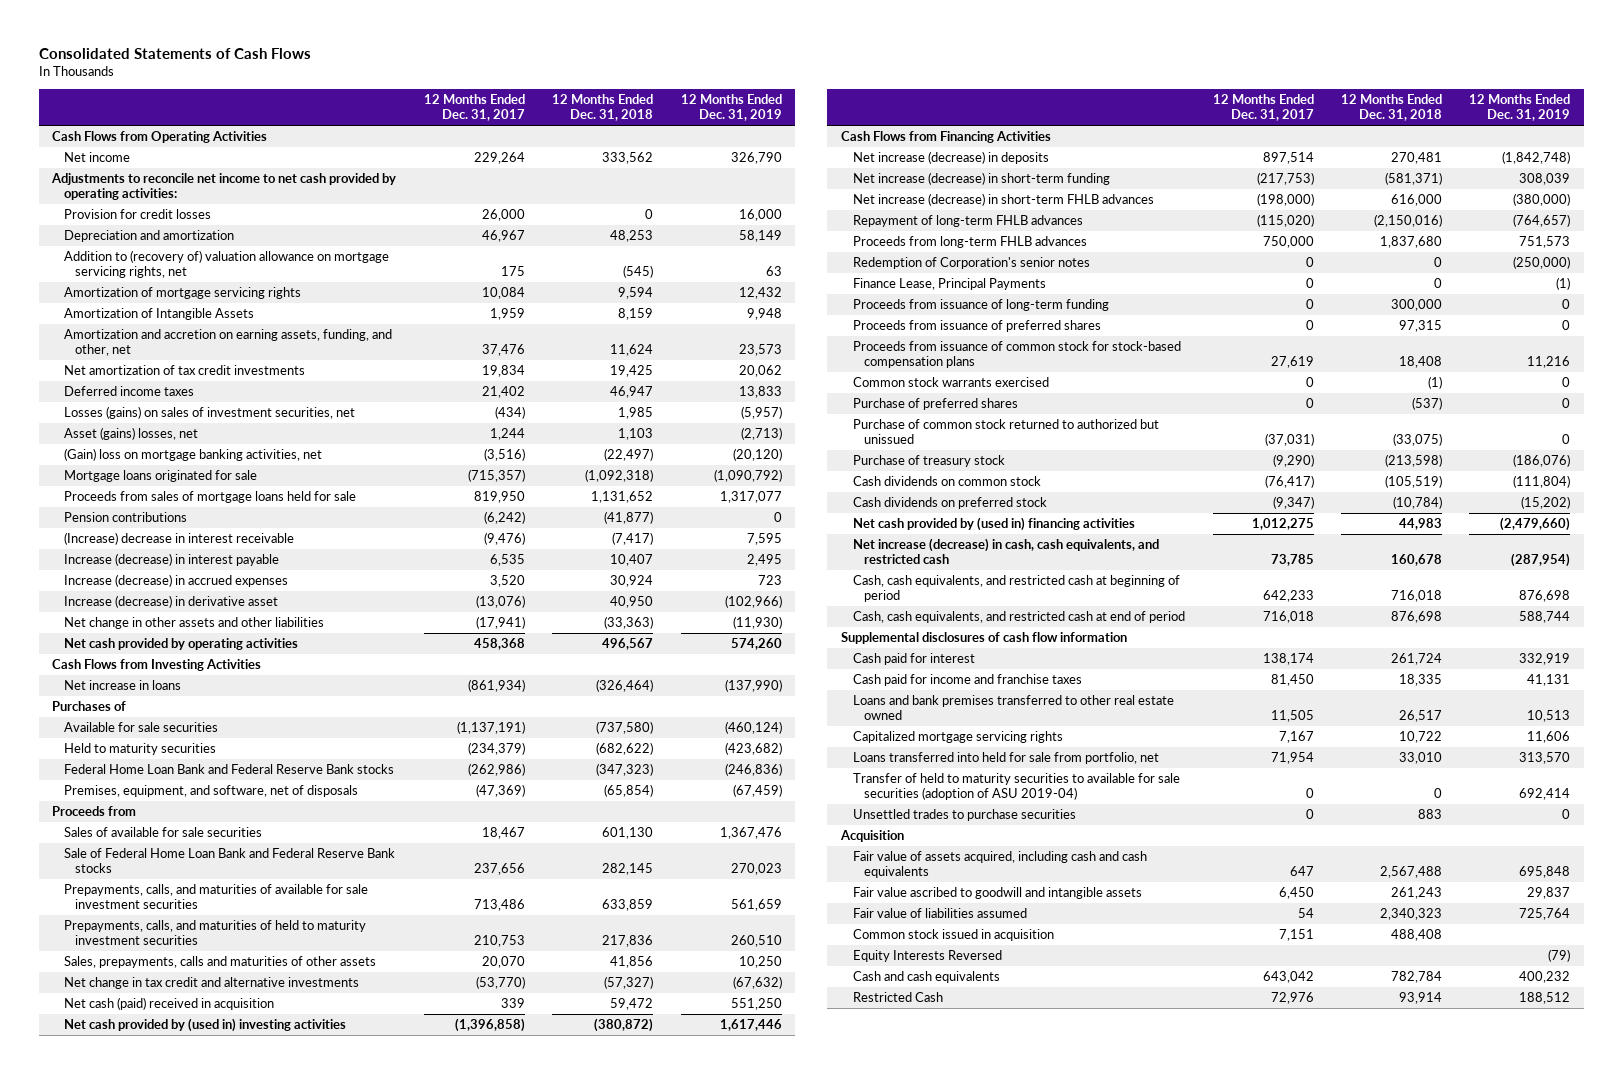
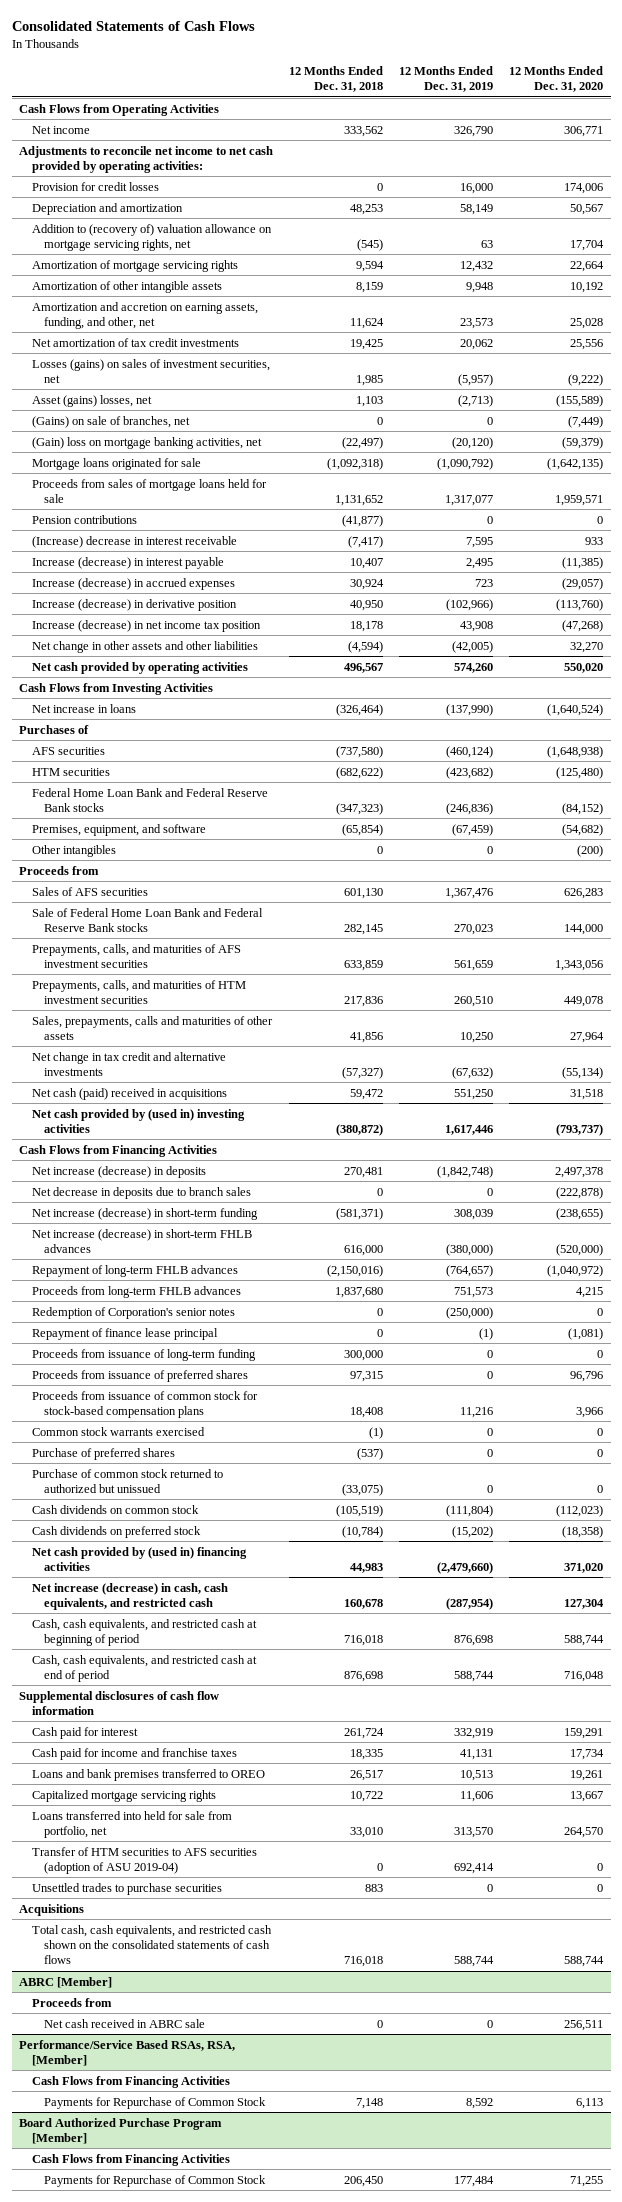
[423,94,525,122] 12 Months Ended Dec. 31, 2017 -> none
none -> [508,65,603,92] 12 Months Ended Dec. 31, 2020
[63,308,254,321] Amortization of Intangible Assets -> [31,280,222,293] Amortization of other intangible assets
[63,386,194,397] Deferred income taxes -> none
none -> [31,415,190,428] (Gains) on sale of branches, net
[63,595,278,609] Increase (decrease) in derivative asset -> [31,598,237,611] Increase (decrease) in derivative position
none -> [31,619,261,632] Increase (decrease) in net income tax position
[604,616,654,630] (33,363) -> [348,640,384,653] (4,594)
[732,616,782,630] (11,930) -> [452,640,494,653] (42,005)
[63,722,218,733] Available for sale securities -> [31,746,105,755] AFS securities
[63,743,216,756] Held to maturity securities -> [31,767,110,776] HTM securities
[63,785,358,798] Premises, equipment, and software, net of disposals -> [31,823,206,836] Premises, equipment, and software
none -> [31,844,116,857] Other intangibles
[63,827,262,838] Sales of available for sale securities -> [31,886,148,896] Sales of AFS securities
[63,884,368,910] Prepayments, calls, and maturities of available for sale investment securities -> [31,943,241,968] Prepayments, calls, and maturities of AFS investment securities
[63,920,366,946] Prepayments, calls, and maturities of held to maturity investment securities -> [31,979,246,1004] Prepayments, calls, and maturities of HTM investment securities
[63,997,274,1011] Net cash (paid) received in acquisition -> [31,1087,227,1100] Net cash (paid) received in acquisitions
none -> [31,1186,251,1199] Net decrease in deposits due to branch sales
[852,278,1046,291] Finance Lease, Principal Payments -> [31,1327,218,1340] Repayment of finance lease principal
[852,455,1005,468] Purchase of treasury stock -> none
[852,695,1174,721] Loans and bank premises transferred to other real estate owned -> [31,1768,265,1781] Loans and bank premises transferred to OREO
[852,773,1180,801] Transfer of held to maturity securities to available for sale securities (adoption of ASU 2019-04) -> [31,1846,257,1874] Transfer of HTM securities to AFS securities (adoption of ASU 2019-04)
[852,851,1147,879] Fair value of assets acquired, including cash and cash equivalents -> none
[852,887,1142,900] Fair value ascribed to goodwill and intangible assets -> none
[852,908,1027,919] Fair value of liabilities assumed -> none
[852,929,1054,942] Common stock issued in acquisition -> none
[852,950,1002,963] Equity Interests Reversed -> none
[852,971,1000,984] Cash and cash equivalents -> none
[852,992,943,1003] Restricted Cash -> none
[840,830,905,843] Acquisition -> [19,1903,85,1916] Acquisitions
none -> [31,1924,272,1964] Total cash, cash equivalents, and restricted cash shown on the consolidated statements of cash flows
none -> [19,1976,113,1988] ABRC [Member]
none -> [31,1997,112,2007] Proceeds from
none -> [44,2018,206,2028] Net cash received in ABRC sale
none -> [19,2039,236,2066] Performance/Service Based RSAs, RSA, [Member]
none -> [31,2075,230,2088] Cash Flows from Financing Activities
none -> [44,2096,267,2109] Payments for Repurchase of Common Stock
none -> [19,2117,223,2144] Board Authorized Purchase Program [Member]
none -> [31,2153,230,2166] Cash Flows from Financing Activities
none -> [44,2174,267,2187] Payments for Repurchase of Common Stock

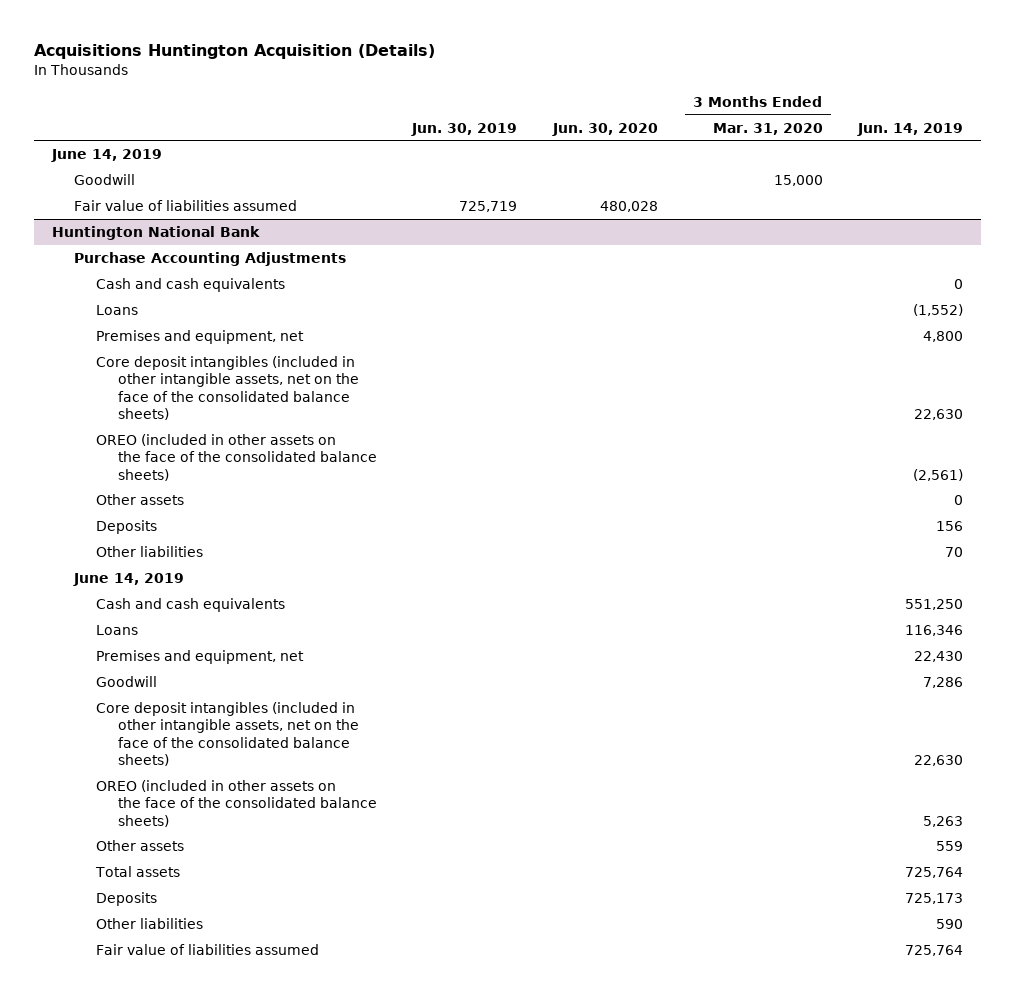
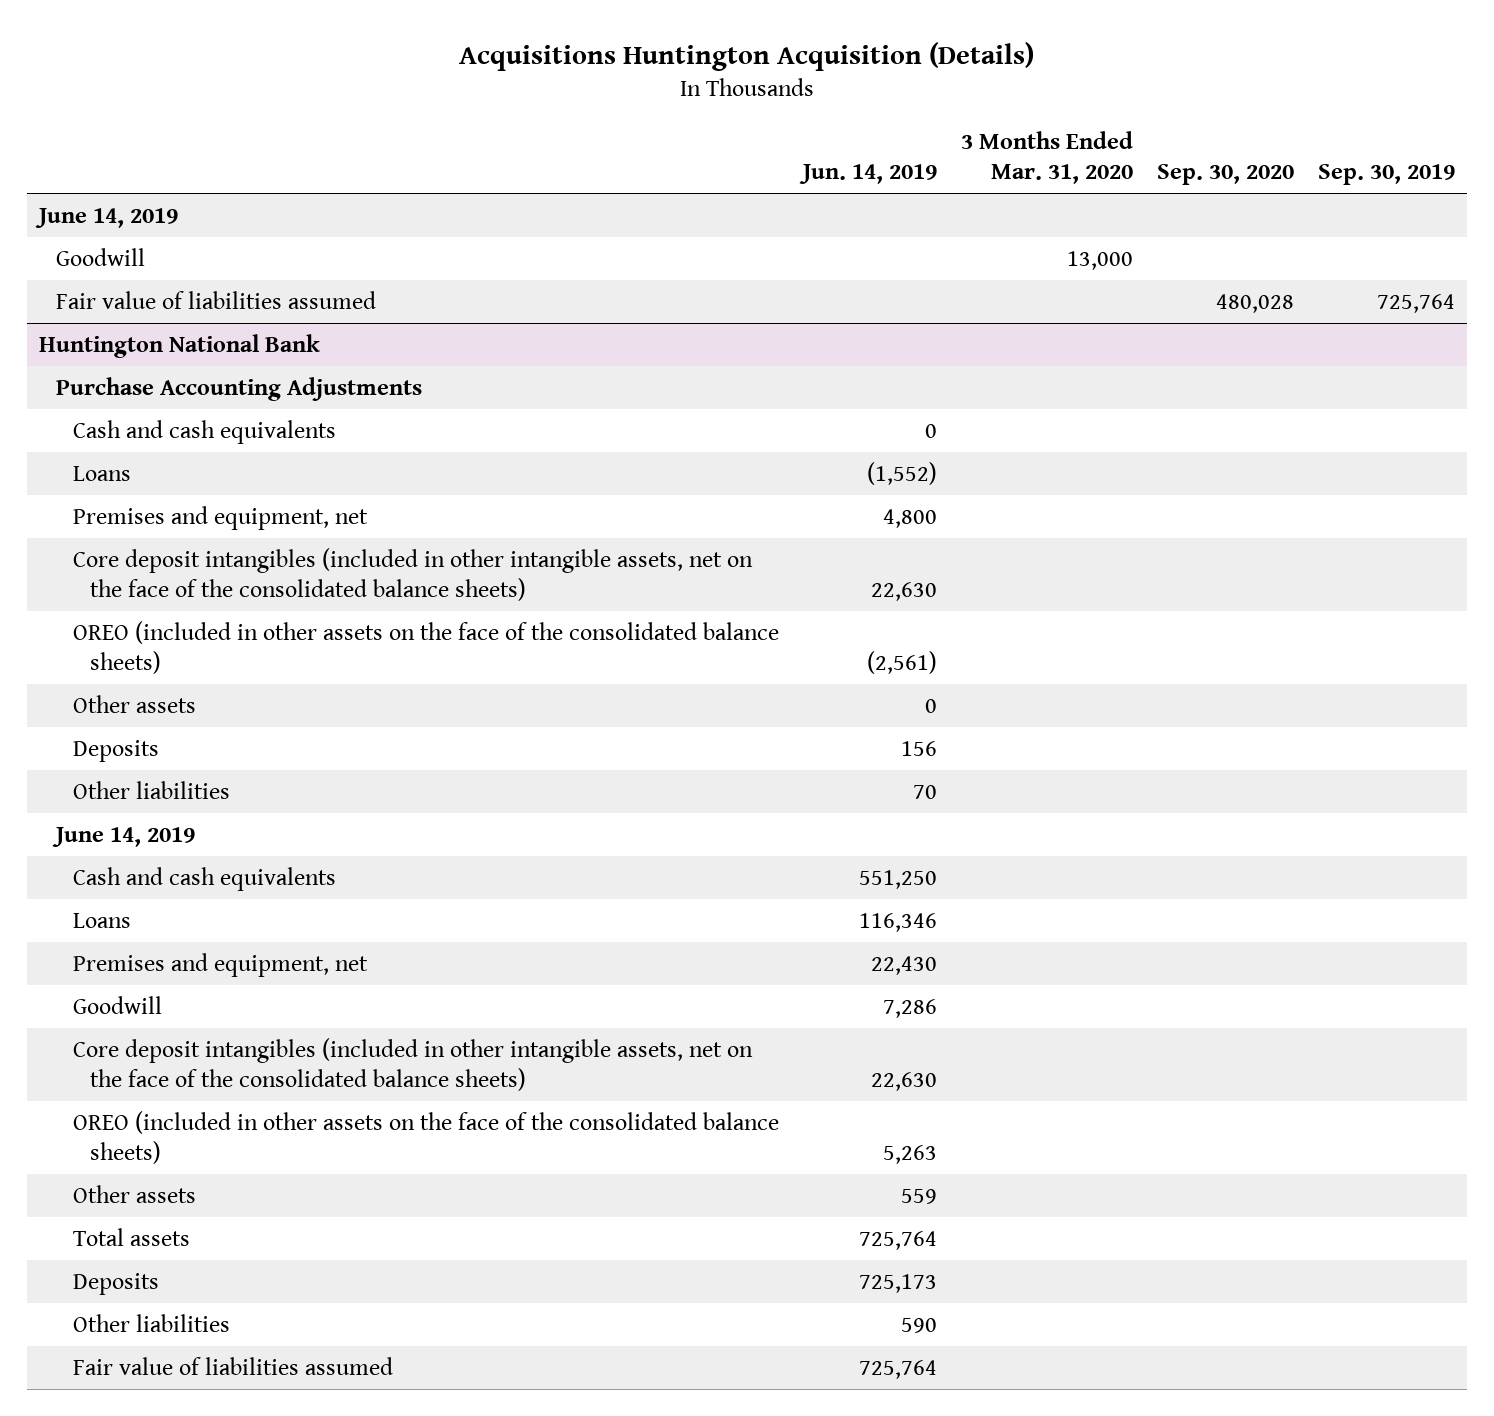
[411,122,518,136] Jun. 30, 2019 -> none
[551,122,658,136] Jun. 30, 2020 -> none
none -> [1157,163,1295,185] Sep. 30, 2020
none -> [1318,163,1456,185] Sep. 30, 2019
[773,175,823,187] 15,000 -> [1067,251,1134,271] 13,000

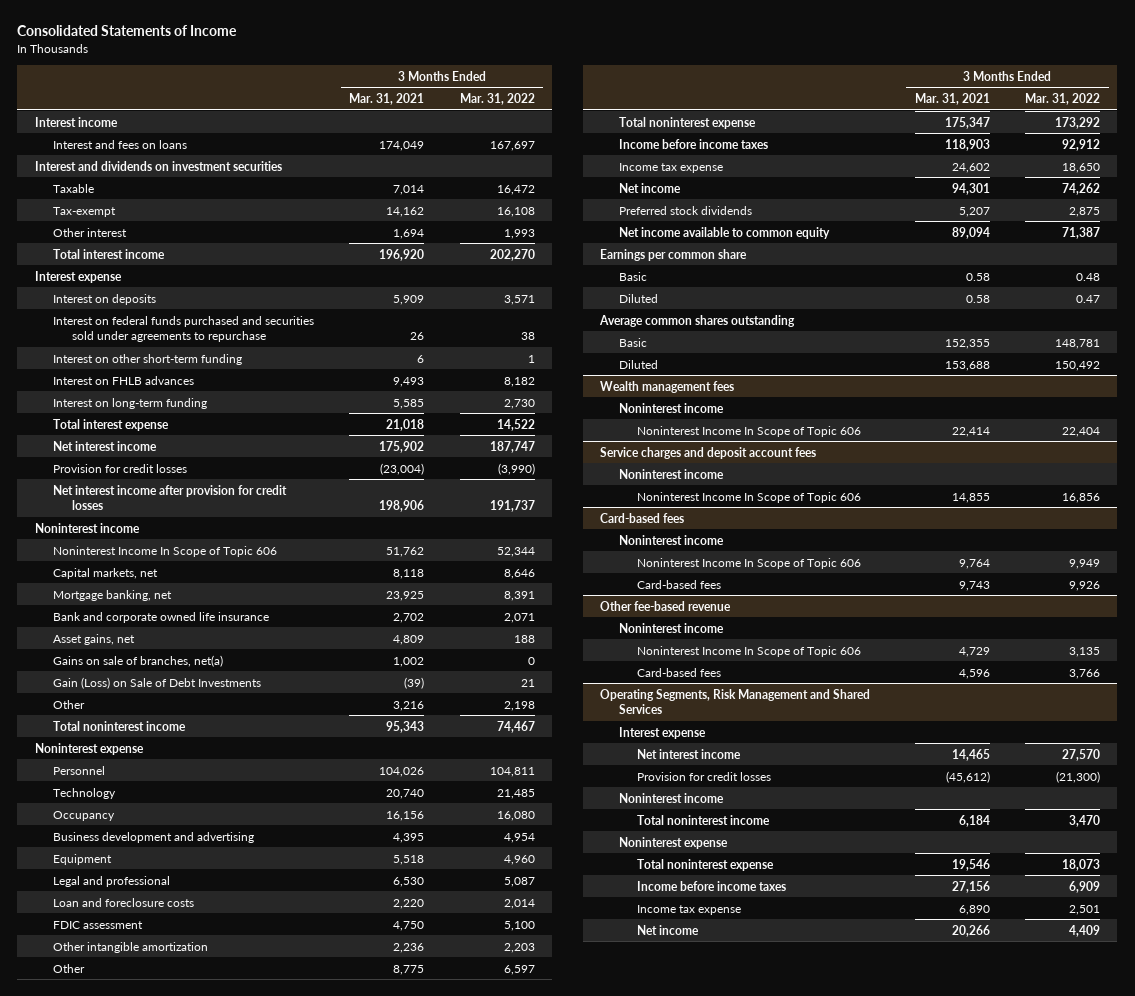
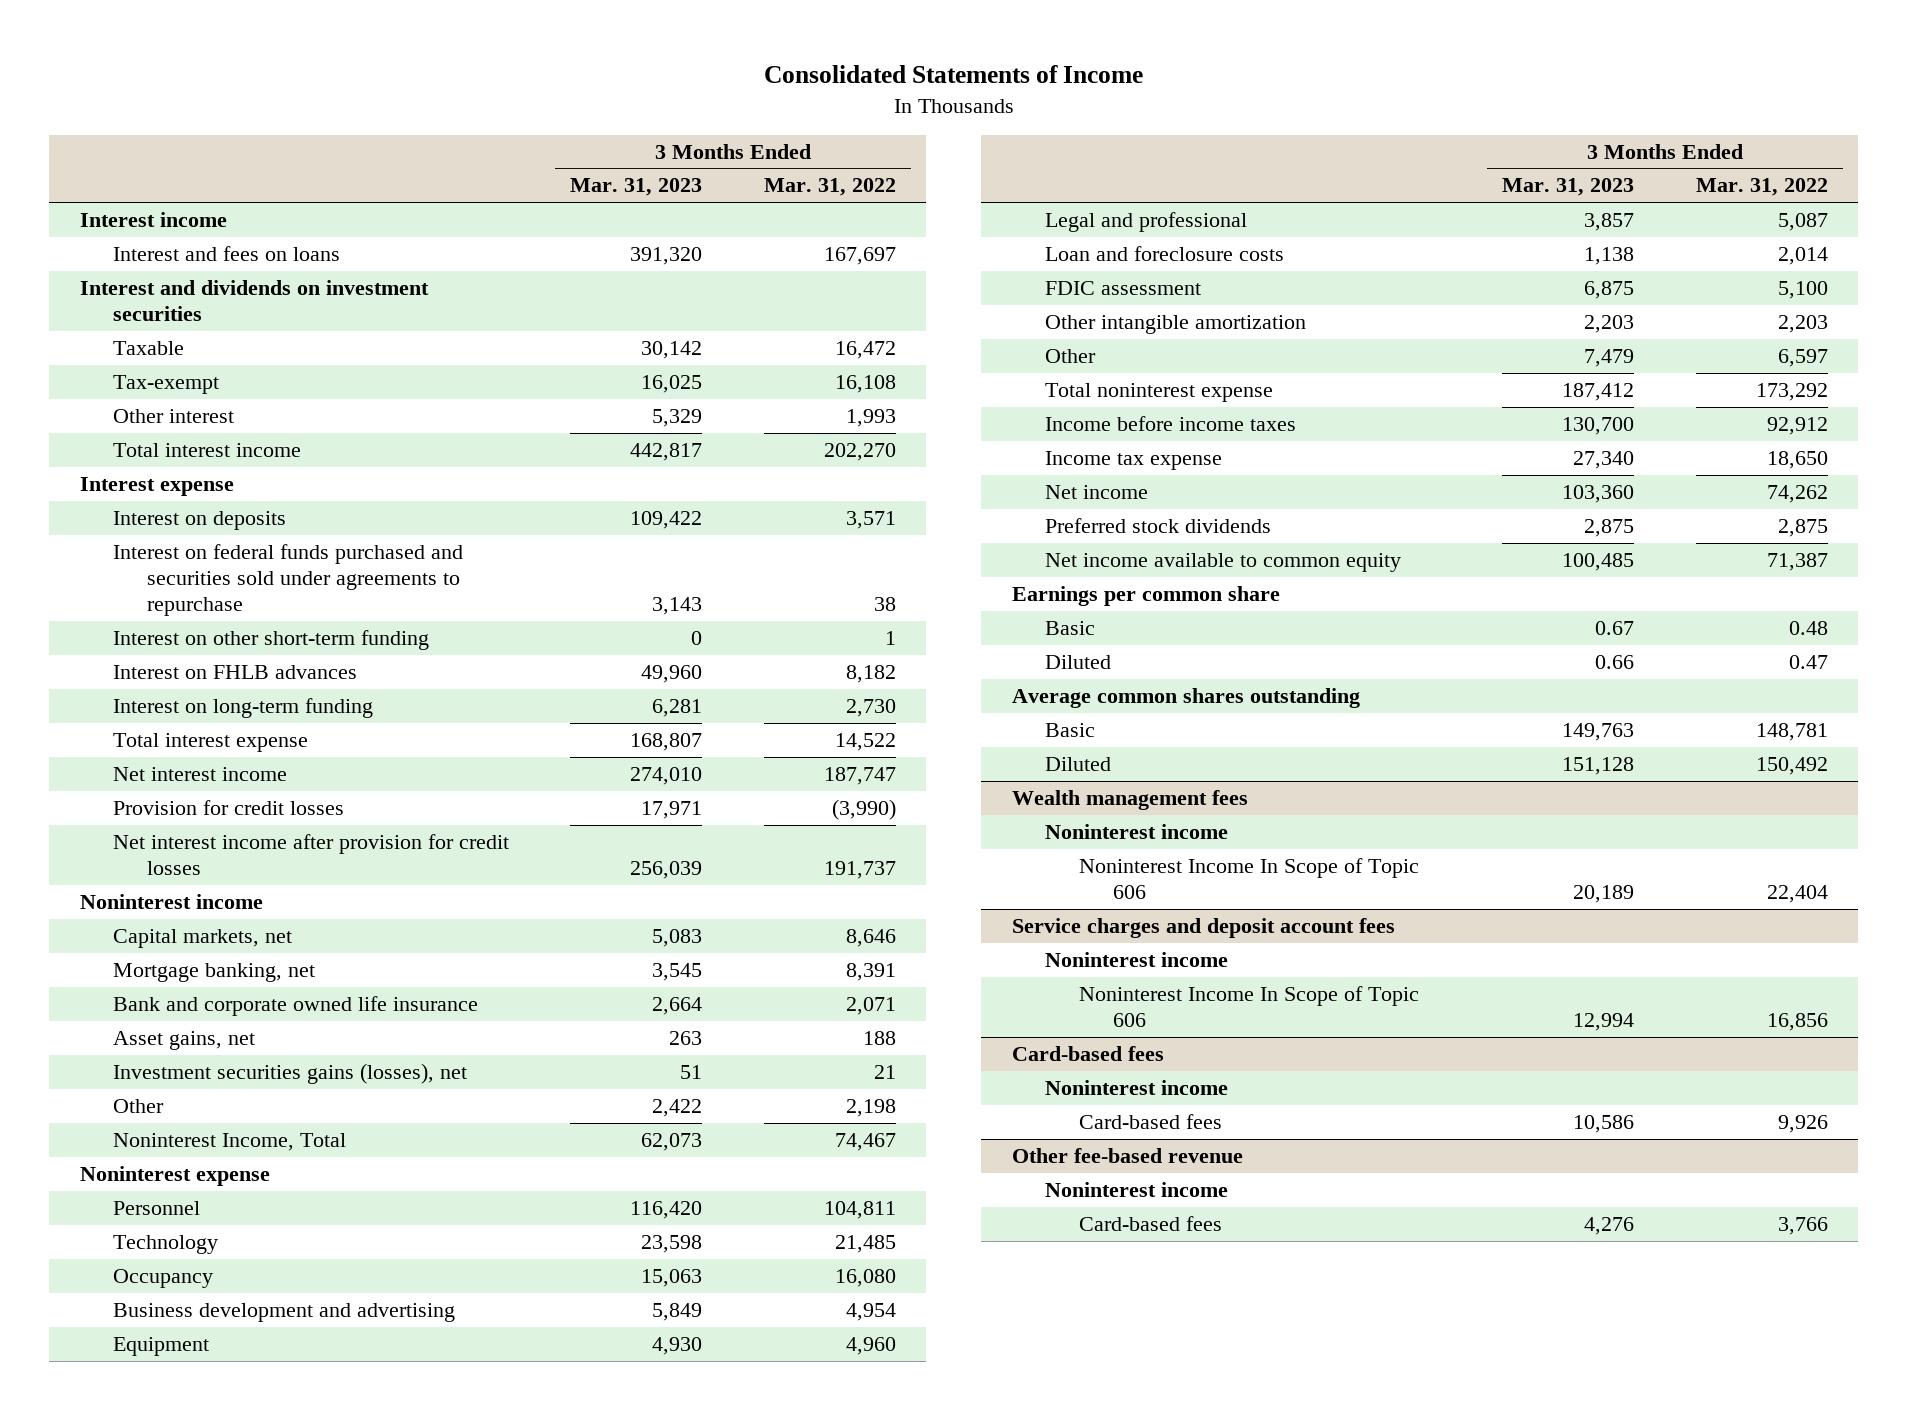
[349,92,425,105] Mar. 31, 2021 -> none
none -> [570,178,703,197] Mar. 31, 2023
[53,545,278,557] Noninterest Income In Scope of Topic 606 -> none
[53,654,224,667] Gains on sale of branches, net(a) -> none
[53,676,262,689] Gain (Loss) on Sale of Debt Investments -> [113,1062,468,1084] Investment securities gains (losses), net
[53,720,187,731] Total noninterest income -> [113,1132,347,1151] Noninterest Income, Total
[636,557,861,569] Noninterest Income In Scope of Topic 606 -> none
[636,645,861,657] Noninterest Income In Scope of Topic 606 -> none
[600,688,871,715] Operating Segments, Risk Management and Shared Services -> none
[618,726,706,739] Interest expense -> none
[636,748,741,759] Net interest income -> none
[636,771,771,781] Provision for credit losses -> none
[618,792,724,803] Noninterest income -> none
[636,814,770,825] Total noninterest income -> none
[618,836,728,849] Noninterest expense -> none
[636,858,774,871] Total noninterest expense -> none
[636,880,786,891] Income before income taxes -> none
[636,904,741,915] Income tax expense -> none
[636,924,699,935] Net income -> none

